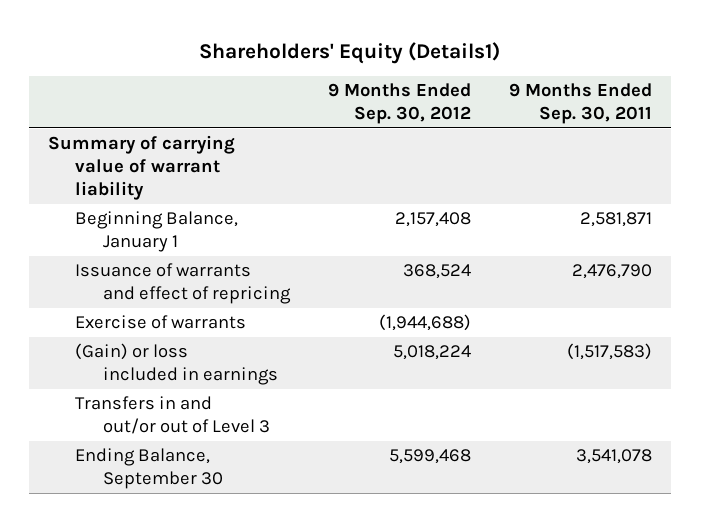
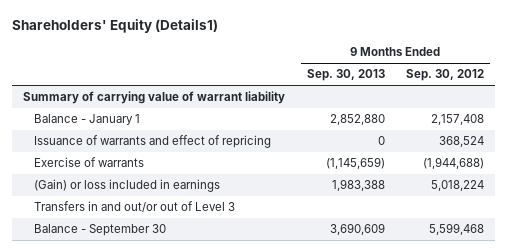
[509,83,653,125] 9 Months Ended Sep. 30, 2011 -> none
none -> [306,69,385,82] Sep. 30, 2013
[75,211,239,253] Beginning Balance, January 1 -> [33,114,140,126] Balance - January 1
[75,448,223,490] Ending Balance, September 30 -> [33,224,166,237] Balance - September 30

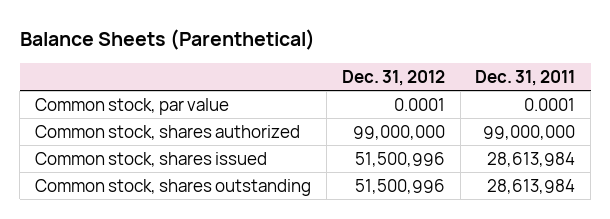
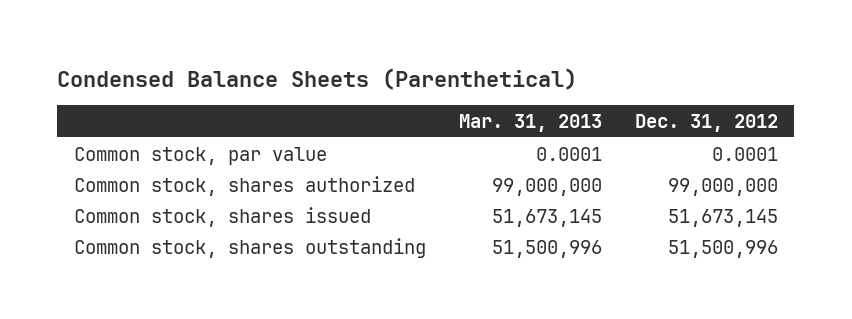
[19,29,315,51] Balance Sheets (Parenthetical) -> [57,67,578,90] Condensed Balance Sheets (Parenthetical)
[475,70,576,87] Dec. 31, 2011 -> none
none -> [458,113,602,132] Mar. 31, 2013
[354,151,445,167] 51,500,996 -> [667,208,778,227] 51,673,145

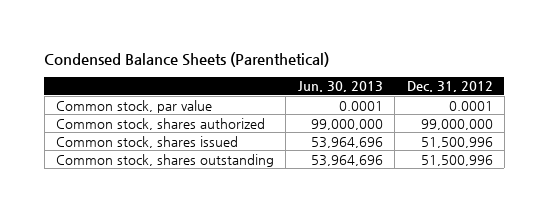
[458,113,602,132] Mar. 31, 2013 -> none
none -> [297,81,383,93] Jun. 30, 2013
[667,208,778,227] 51,673,145 -> [420,136,493,148] 51,500,996

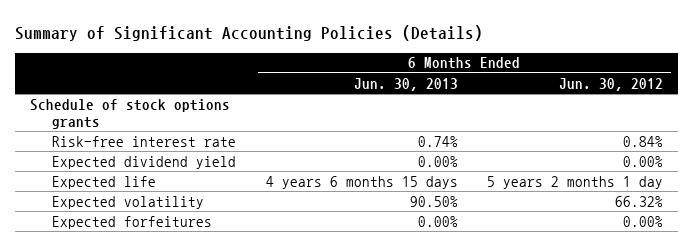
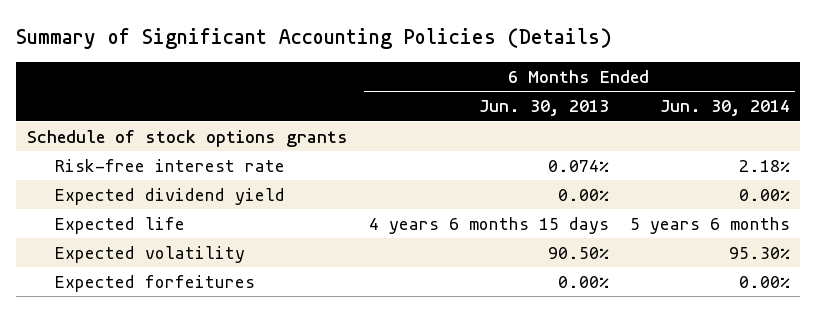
[559,77,664,91] Jun. 30, 2012 -> none
none -> [659,100,790,117] Jun. 30, 2014
[417,135,458,147] 0.74% -> [547,159,609,172] 0.074%

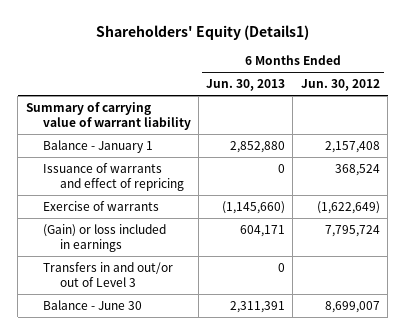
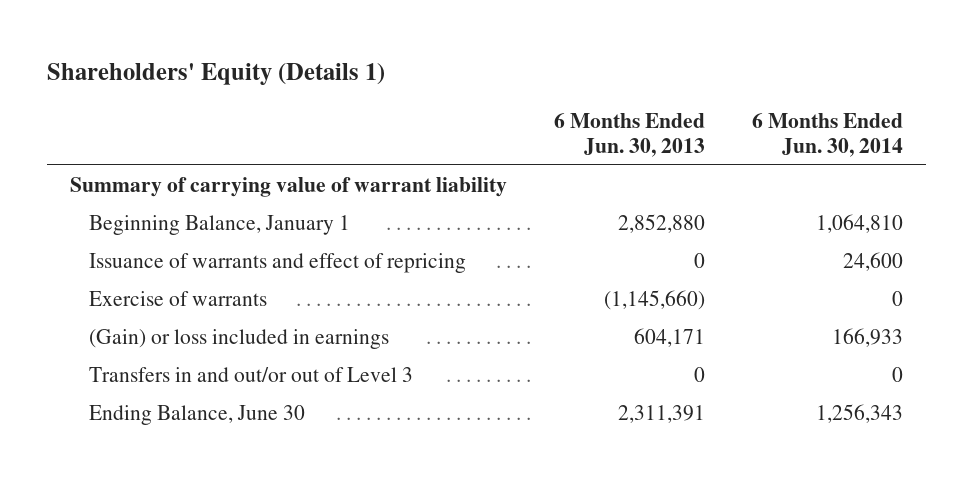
[95,24,309,40] Shareholders' Equity (Details1) -> [47,63,386,86] Shareholders' Equity (Details 1)
[300,79,380,92] Jun. 30, 2012 -> none
none -> [751,113,903,157] 6 Months Ended Jun. 30, 2014
[42,140,153,154] Balance - January 1 -> [89,215,351,236] Beginning Balance, January 1
[42,300,142,311] Balance - June 30 -> [89,405,306,426] Ending Balance, June 30

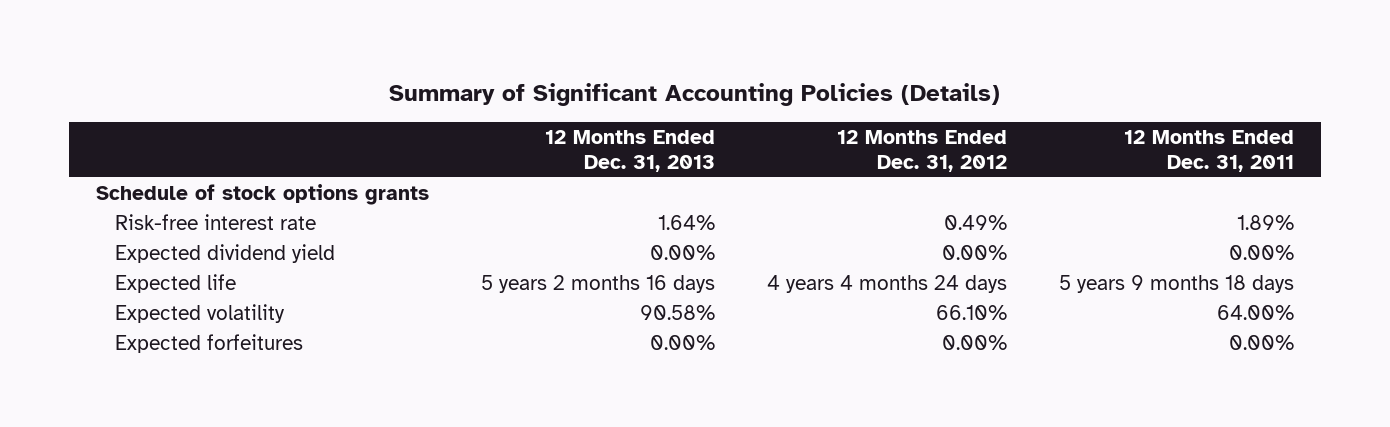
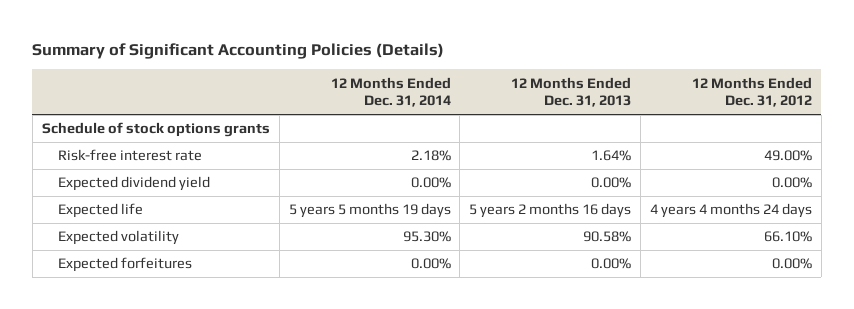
[1124,129,1295,172] 12 Months Ended Dec. 31, 2011 -> none
none -> [330,76,451,108] 12 Months Ended Dec. 31, 2014
[944,214,1008,230] 0.49% -> [764,150,813,162] 49.00%

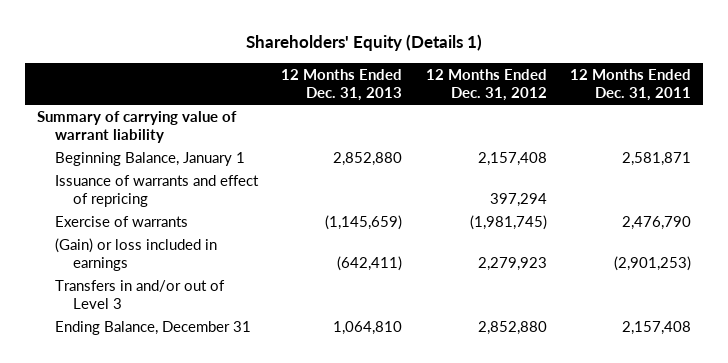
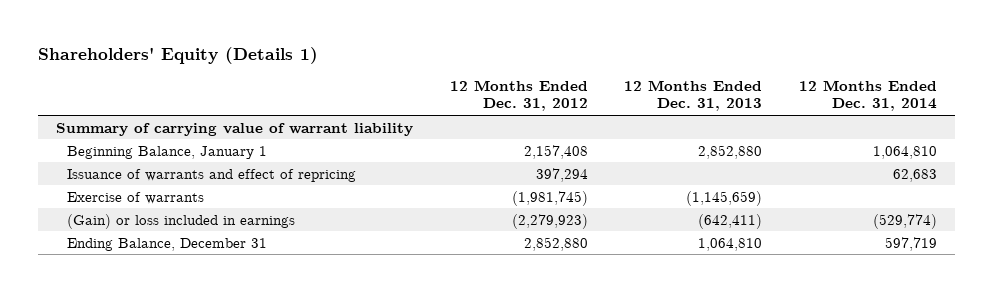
[570,68,692,102] 12 Months Ended Dec. 31, 2011 -> none
none -> [798,80,937,112] 12 Months Ended Dec. 31, 2014
[54,279,225,310] Transfers in and/or out of Level 3 -> none
[477,257,547,272] 2,279,923 -> [511,213,588,229] (2,279,923)

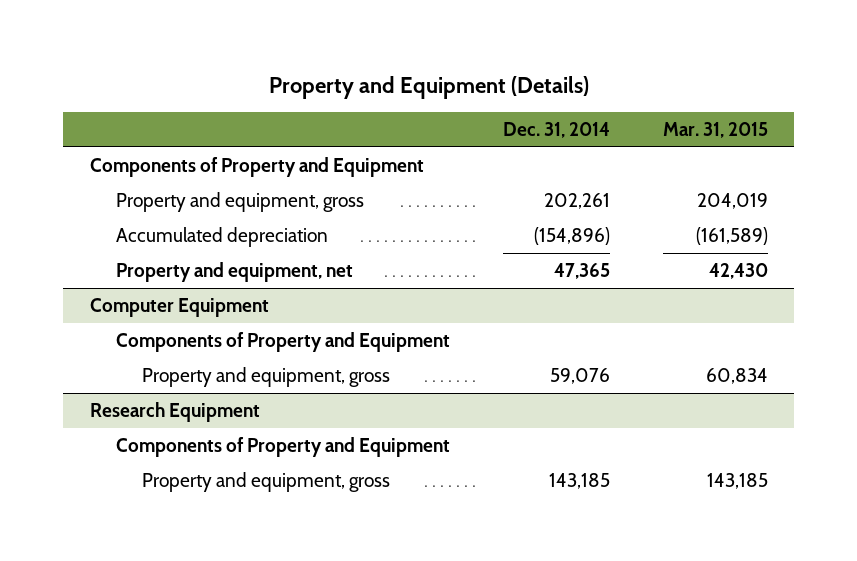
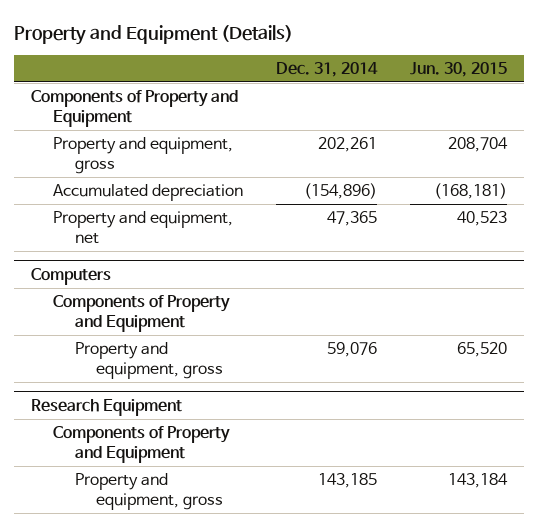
[662,122,768,139] Mar. 31, 2015 -> none
none -> [410,62,508,78] Jun. 30, 2015
[89,298,269,318] Computer Equipment -> [31,268,112,286] Computers

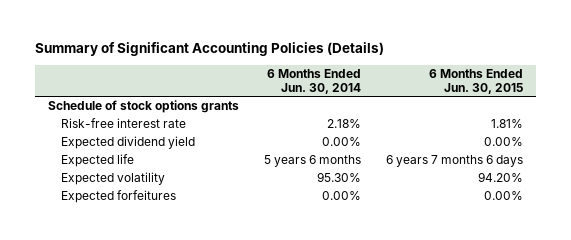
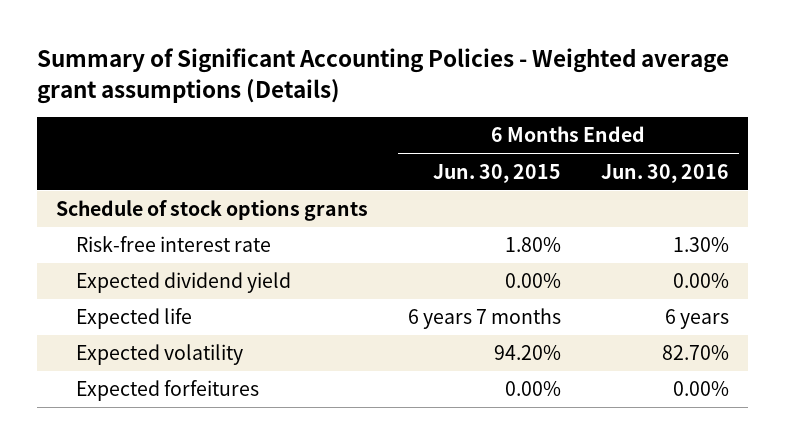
[35,42,385,57] Summary of Significant Accounting Policies (Details) -> [36,48,729,104] Summary of Significant Accounting Policies - Weighted average grant assumptions (Details)
[266,69,361,94] 6 Months Ended Jun. 30, 2014 -> none
none -> [600,163,729,183] Jun. 30, 2016
[490,119,523,129] 1.81% -> [505,237,562,253] 1.80%
[385,155,523,168] 6 years 7 months 6 days -> [408,308,562,330] 6 years 7 months

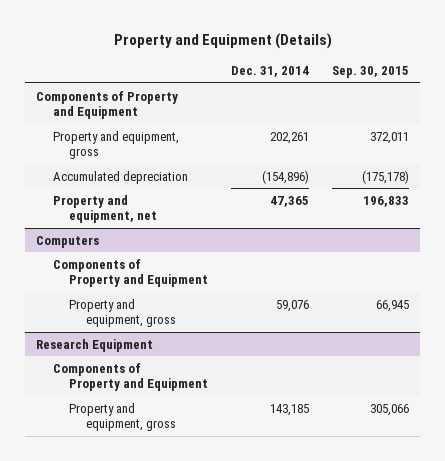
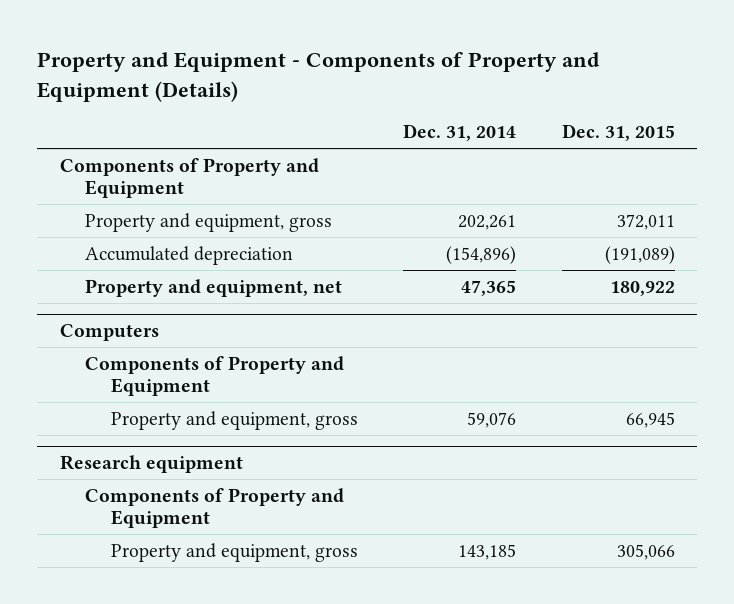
[113,33,332,50] Property and Equipment (Details) -> [36,51,600,102] Property and Equipment - Components of Property and Equipment (Details)
[331,66,409,79] Sep. 30, 2015 -> none
none -> [561,124,675,142] Dec. 31, 2015
[36,338,154,352] Research Equipment -> [59,454,243,473] Research equipment

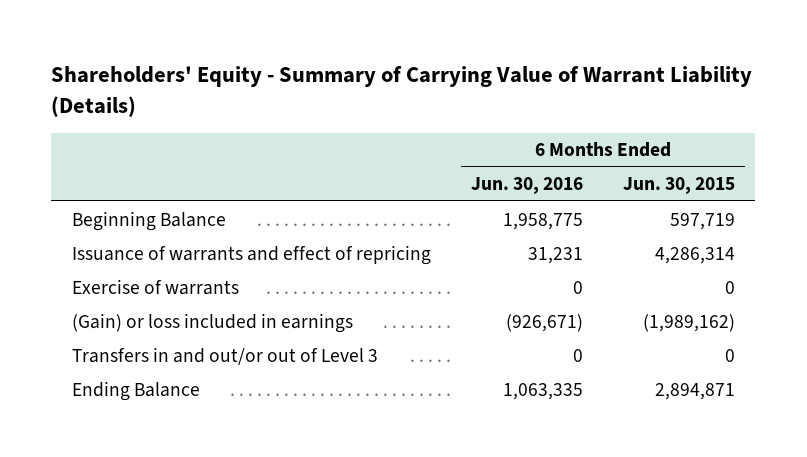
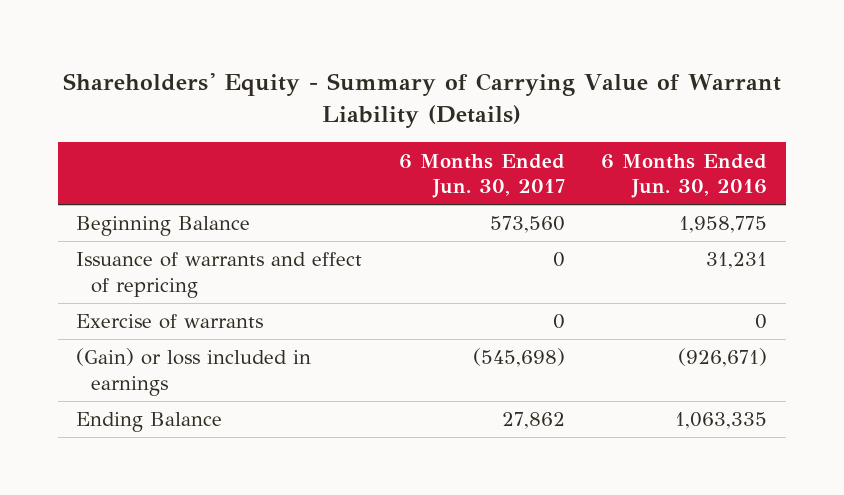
[623,177,736,195] Jun. 30, 2015 -> none
none -> [398,153,565,199] 6 Months Ended Jun. 30, 2017
[71,346,378,365] Transfers in and out/or out of Level 3 -> none

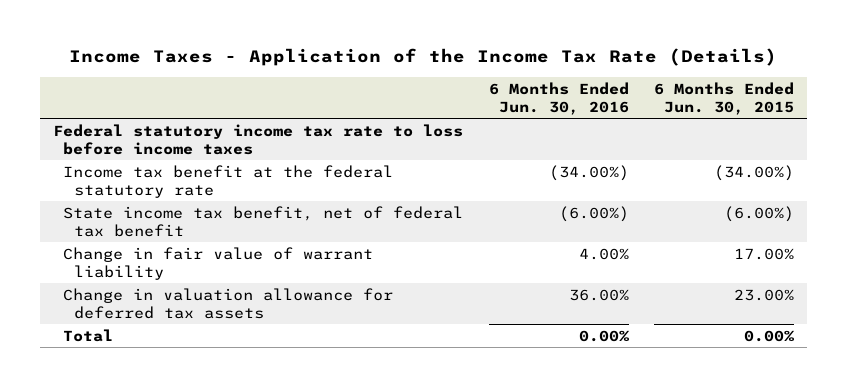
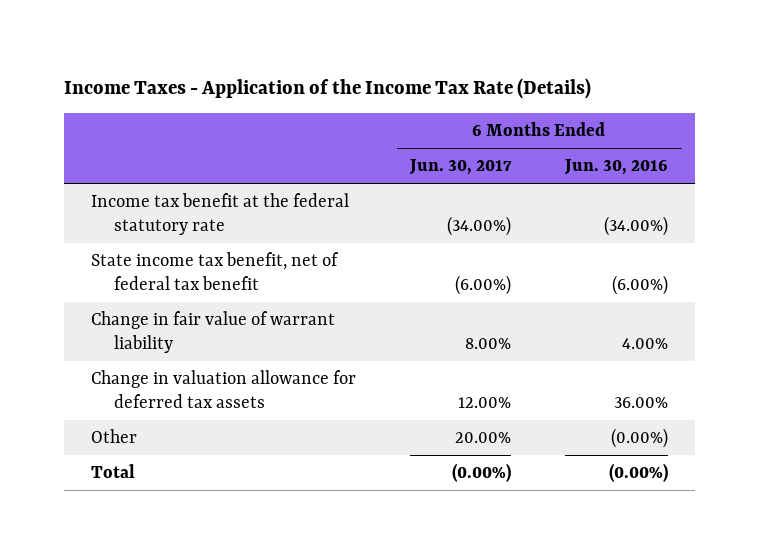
[654,81,795,115] 6 Months Ended Jun. 30, 2015 -> none
none -> [409,159,513,176] Jun. 30, 2017
[52,123,463,155] Federal statutory income tax rate to loss before income taxes -> none
none -> [91,428,138,443] Other
[578,329,630,342] 0.00% -> [609,462,669,482] (0.00%)

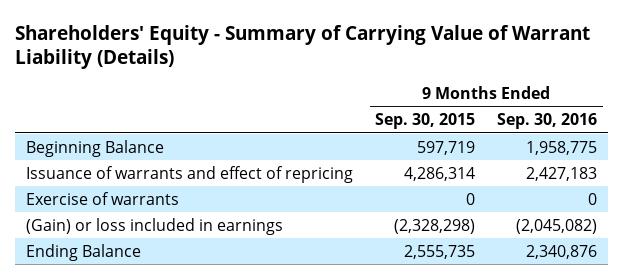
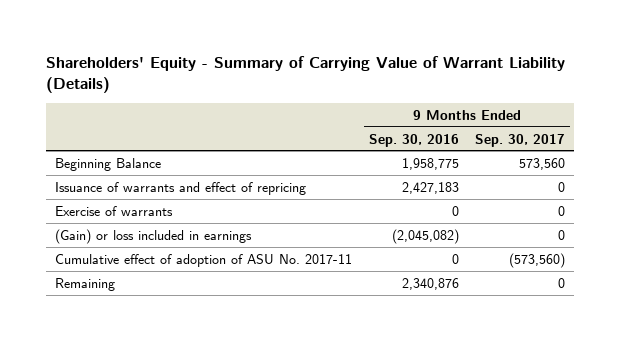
[375,113,476,130] Sep. 30, 2015 -> none
none -> [475,133,566,147] Sep. 30, 2017
none -> [54,253,352,267] Cumulative effect of adoption of ASU No. 2017-11
[26,243,142,261] Ending Balance -> [54,277,115,291] Remaining

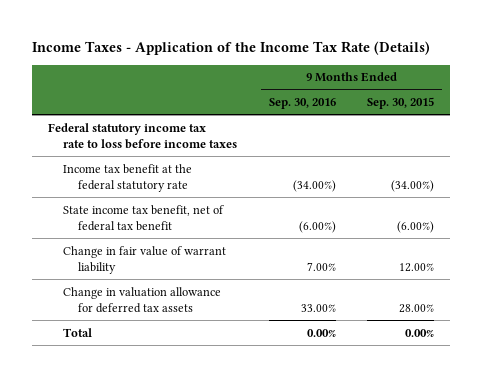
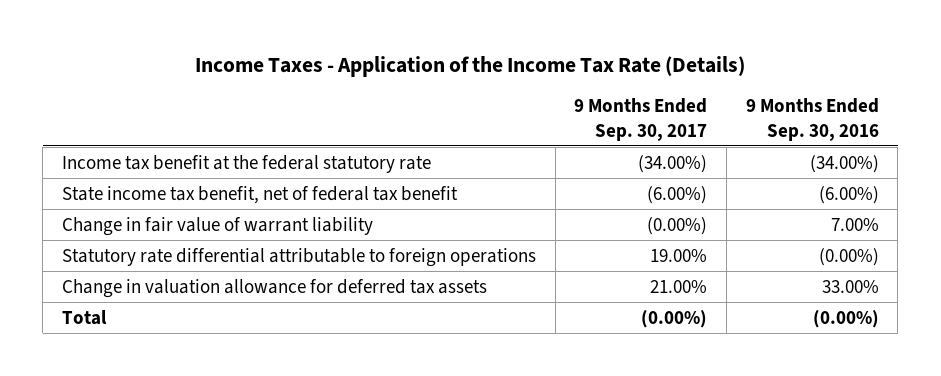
[367,97,435,110] Sep. 30, 2015 -> none
none -> [574,98,708,141] 9 Months Ended Sep. 30, 2017
[48,122,238,149] Federal statutory income tax rate to loss before income taxes -> none
none -> [61,247,536,267] Statutory rate differential attributable to foreign operations
[306,328,336,337] 0.00% -> [812,309,879,328] (0.00%)

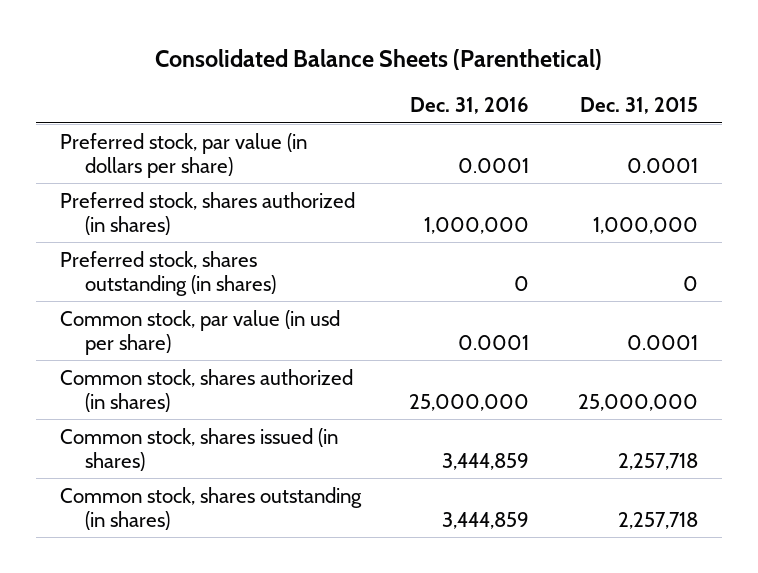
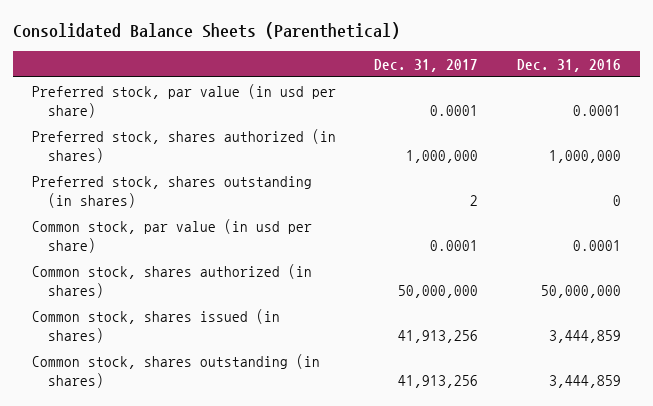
[579,97,698,115] Dec. 31, 2015 -> none
none -> [374,58,479,72] Dec. 31, 2017
[60,132,308,178] Preferred stock, par value (in dollars per share) -> [31,83,336,119] Preferred stock, par value (in usd per share)
[409,393,530,411] 25,000,000 -> [540,285,621,299] 50,000,000

